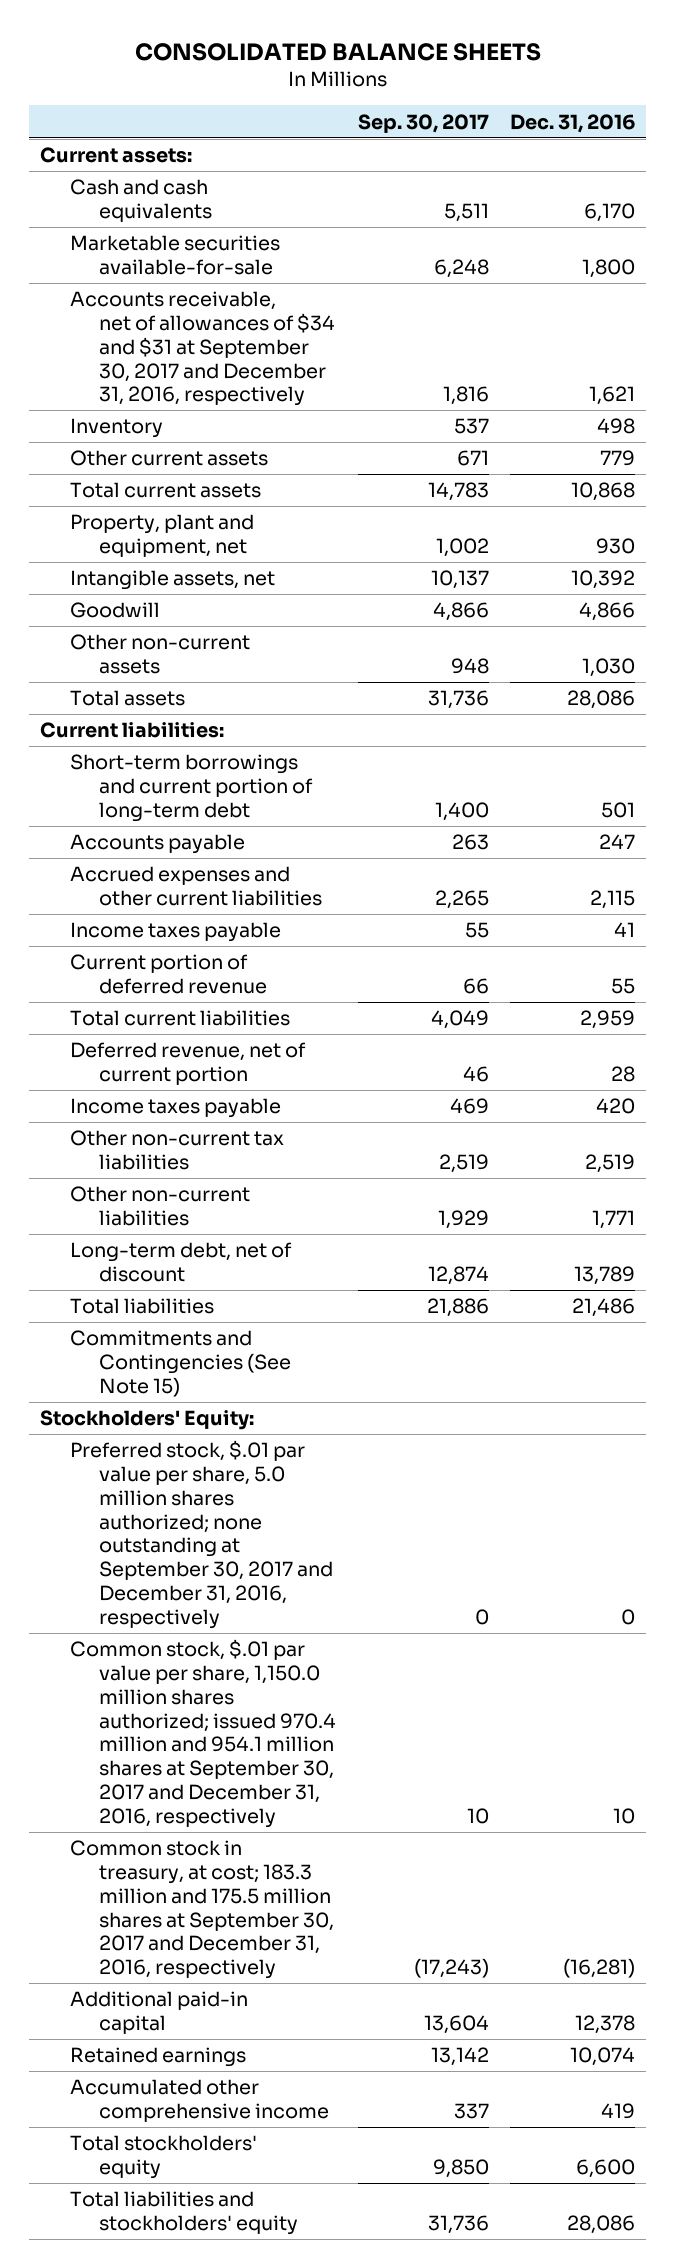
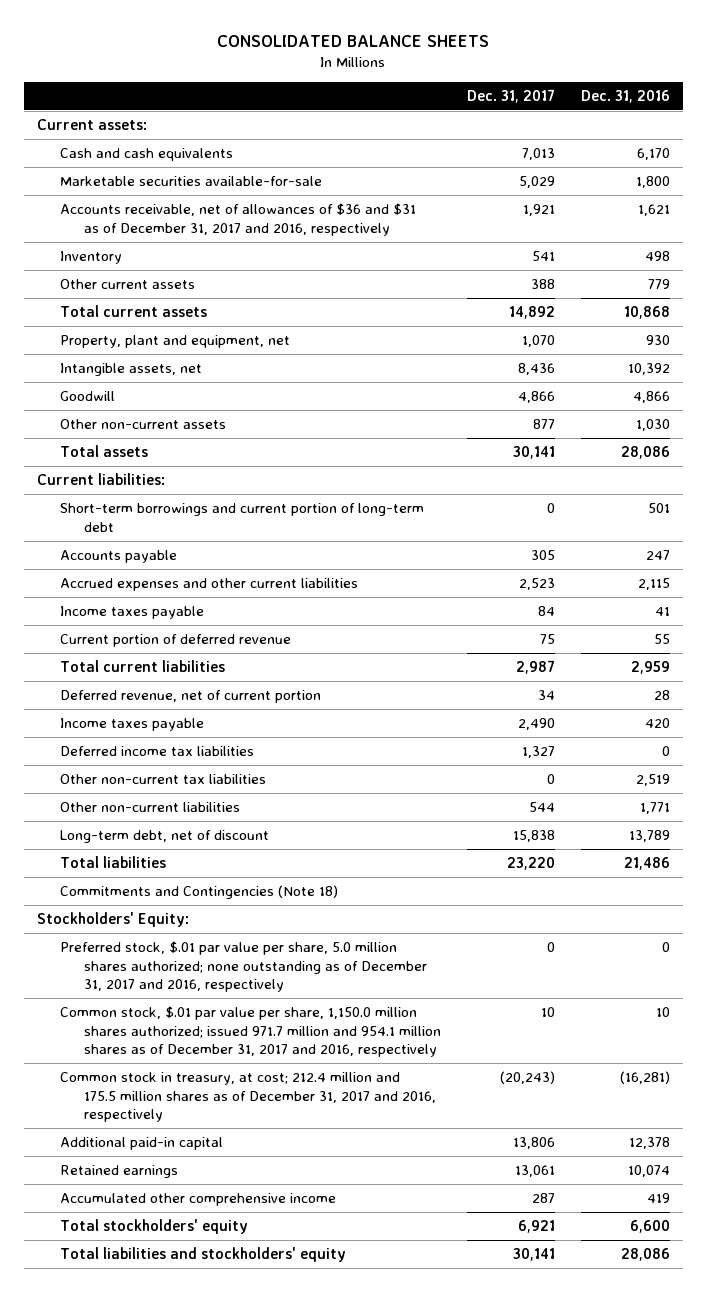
[357,113,489,133] Sep. 30, 2017 -> none
none -> [467,89,556,104] Dec. 31, 2017
[69,291,336,407] Accounts receivable, net of allowances of $34 and $31 at September 30, 2017 and December 31, 2016, respectively -> [60,203,417,236] Accounts receivable, net of allowances of $36 and $31 as of December 31, 2017 and 2016, respectively
none -> [60,746,255,757] Deferred income tax liabilities
[69,1330,292,1397] Commitments and Contingencies (See Note 15) -> [60,885,339,900] Commitments and Contingencies (Note 18)
[69,1440,334,1629] Preferred stock, $.01 par value per share, 5.0 million shares authorized; none outstanding at September 30, 2017 and December 31, 2016, respectively -> [60,941,428,993] Preferred stock, $.01 par value per share, 5.0 million shares authorized; none outstanding as of December 31, 2017 and 2016, respectively
[69,1639,337,1828] Common stock, $.01 par value per share, 1,150.0 million shares authorized; issued 970.4 million and 954.1 million shares at September 30, 2017 and December 31, 2016, respectively -> [60,1006,442,1058] Common stock, $.01 par value per share, 1,150.0 million shares authorized; issued 971.7 million and 954.1 million shares as of December 31, 2017 and 2016, respectively
[69,1840,335,1980] Common stock in treasury, at cost; 183.3 million and 175.5 million shares at September 30, 2017 and December 31, 2016, respectively -> [60,1072,437,1123] Common stock in treasury, at cost; 212.4 million and 175.5 million shares as of December 31, 2017 and 2016, respectively

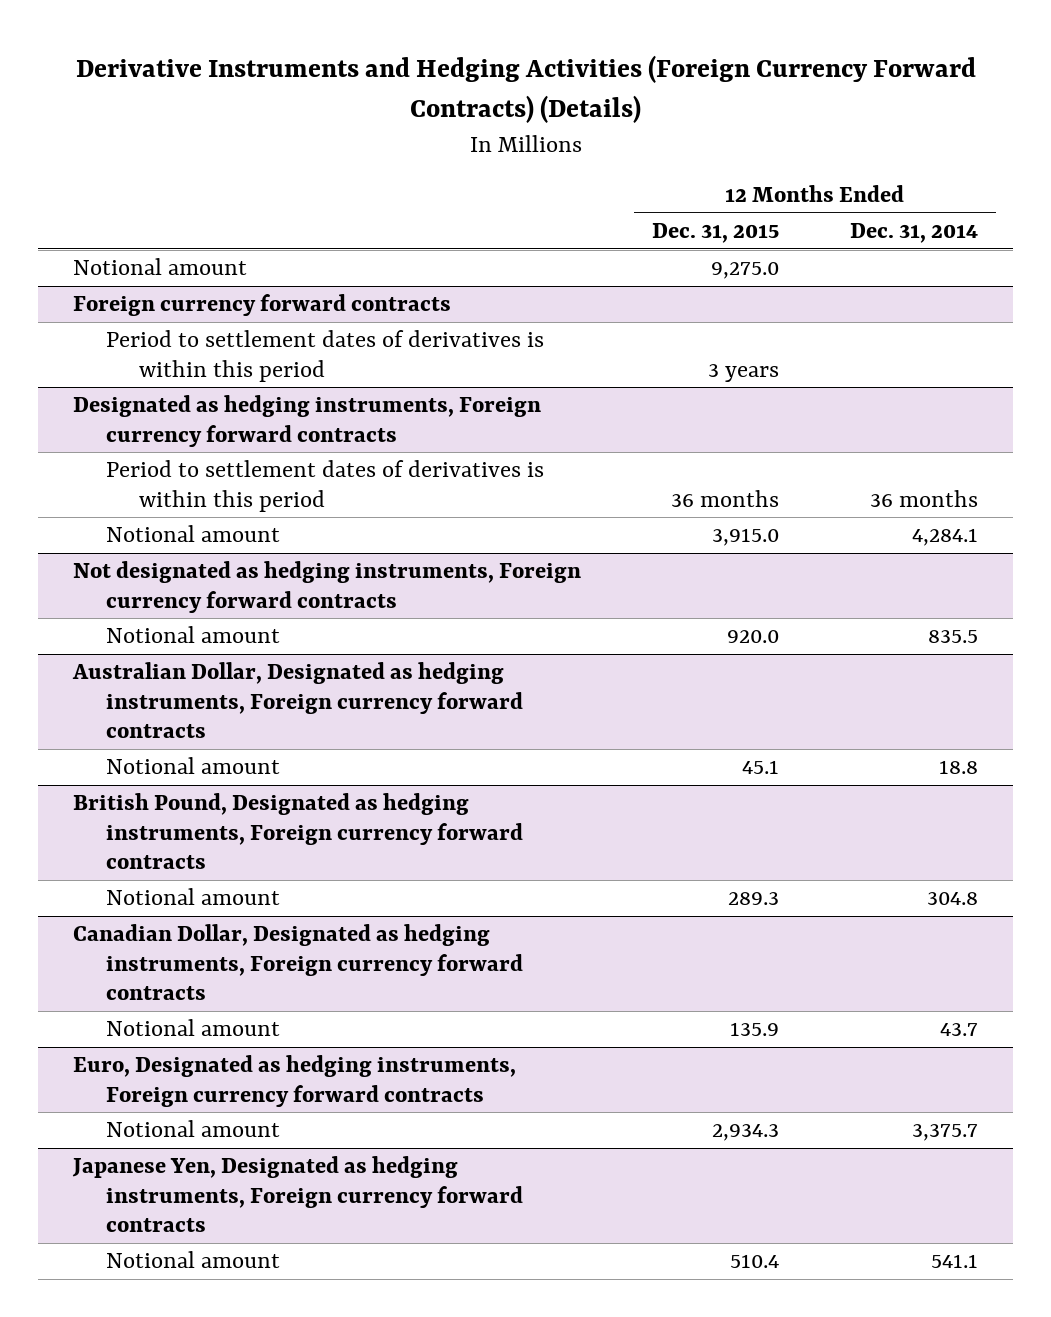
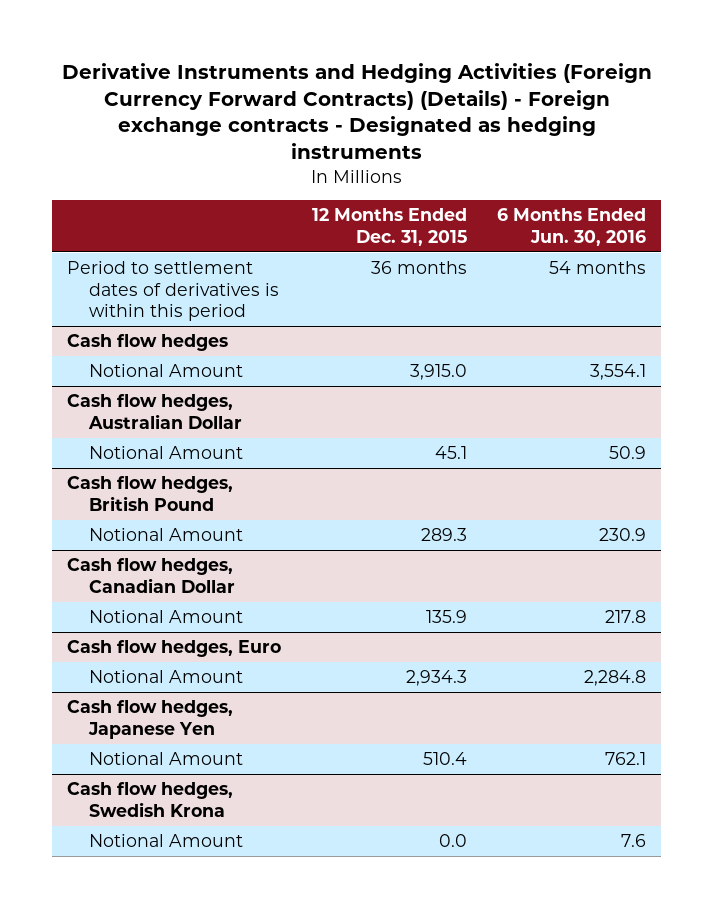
[75,55,976,124] Derivative Instruments and Hedging Activities (Foreign Currency Forward Contracts) (Details) -> [61,62,652,160] Derivative Instruments and Hedging Activities (Foreign Currency Forward Contracts) (Details) - Foreign exchange contracts - Designated as hedging instruments
[849,223,978,244] Dec. 31, 2014 -> none
none -> [497,208,647,246] 6 Months Ended Jun. 30, 2016
[73,258,248,276] Notional amount -> none
[73,294,452,317] Foreign currency forward contracts -> none
[106,330,545,382] Period to settlement dates of derivatives is within this period -> none
[73,395,542,447] Designated as hedging instruments, Foreign currency forward contracts -> none
[73,561,582,613] Not designated as hedging instruments, Foreign currency forward contracts -> none
[72,662,524,739] Australian Dollar, Designated as hedging instruments, Foreign currency forward contracts -> none
[73,793,524,870] British Pound, Designated as hedging instruments, Foreign currency forward contracts -> none
[73,924,524,1001] Canadian Dollar, Designated as hedging instruments, Foreign currency forward contracts -> none
[73,1055,517,1107] Euro, Designated as hedging instruments, Foreign currency forward contracts -> none
[72,1156,524,1233] Japanese Yen, Designated as hedging instruments, Foreign currency forward contracts -> none
none -> [67,334,229,352] Cash flow hedges
[106,525,281,543] Notional amount -> [88,364,243,378] Notional Amount
none -> [67,394,242,429] Cash flow hedges, Australian Dollar
[106,626,281,644] Notional amount -> [88,446,243,460] Notional Amount
[727,630,780,644] 920.0 -> [434,446,467,460] 45.1
none -> [67,476,234,511] Cash flow hedges, British Pound
[106,757,281,775] Notional amount -> [88,528,243,542] Notional Amount
[742,760,780,775] 45.1 -> [420,528,467,542] 289.3
none -> [67,558,235,593] Cash flow hedges, Canadian Dollar
[106,888,281,906] Notional amount -> [88,610,243,624] Notional Amount
[728,892,780,906] 289.3 -> [425,610,467,624] 135.9
none -> [67,640,282,658] Cash flow hedges, Euro
[106,1019,281,1037] Notional amount -> [88,670,243,684] Notional Amount
[730,1022,780,1037] 135.9 -> [405,670,467,687] 2,934.3
none -> [67,700,234,739] Cash flow hedges, Japanese Yen
[106,1120,281,1138] Notional amount -> [88,752,243,766] Notional Amount
[712,1124,780,1142] 2,934.3 -> [422,752,467,766] 510.4
none -> [67,782,234,817] Cash flow hedges, Swedish Krona
[106,1251,281,1269] Notional amount -> [88,834,243,848] Notional Amount
[730,1254,780,1269] 510.4 -> [438,834,467,848] 0.0

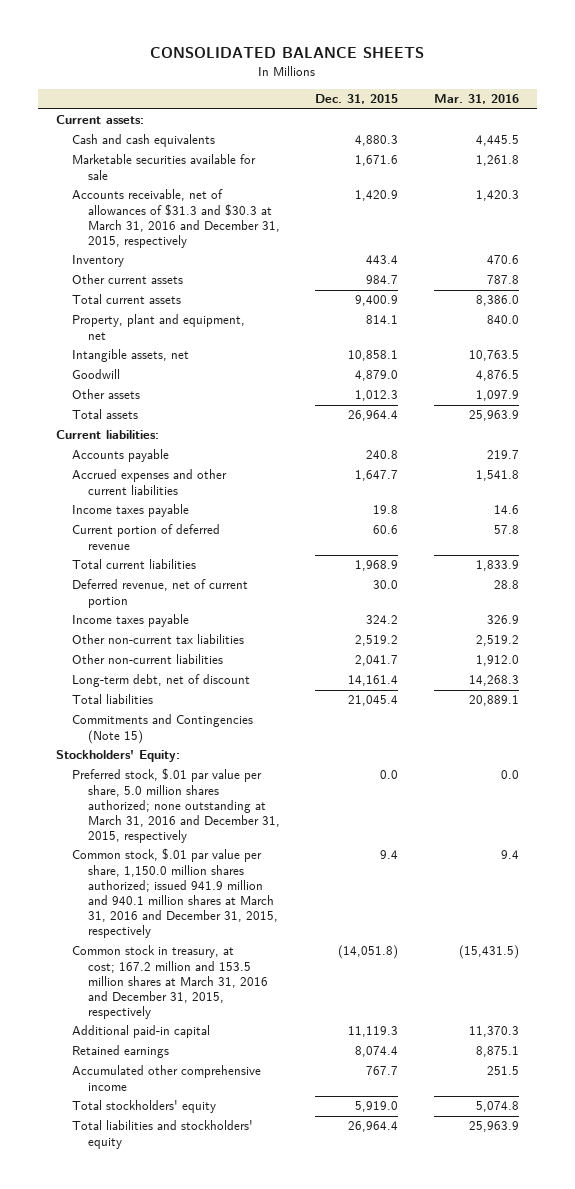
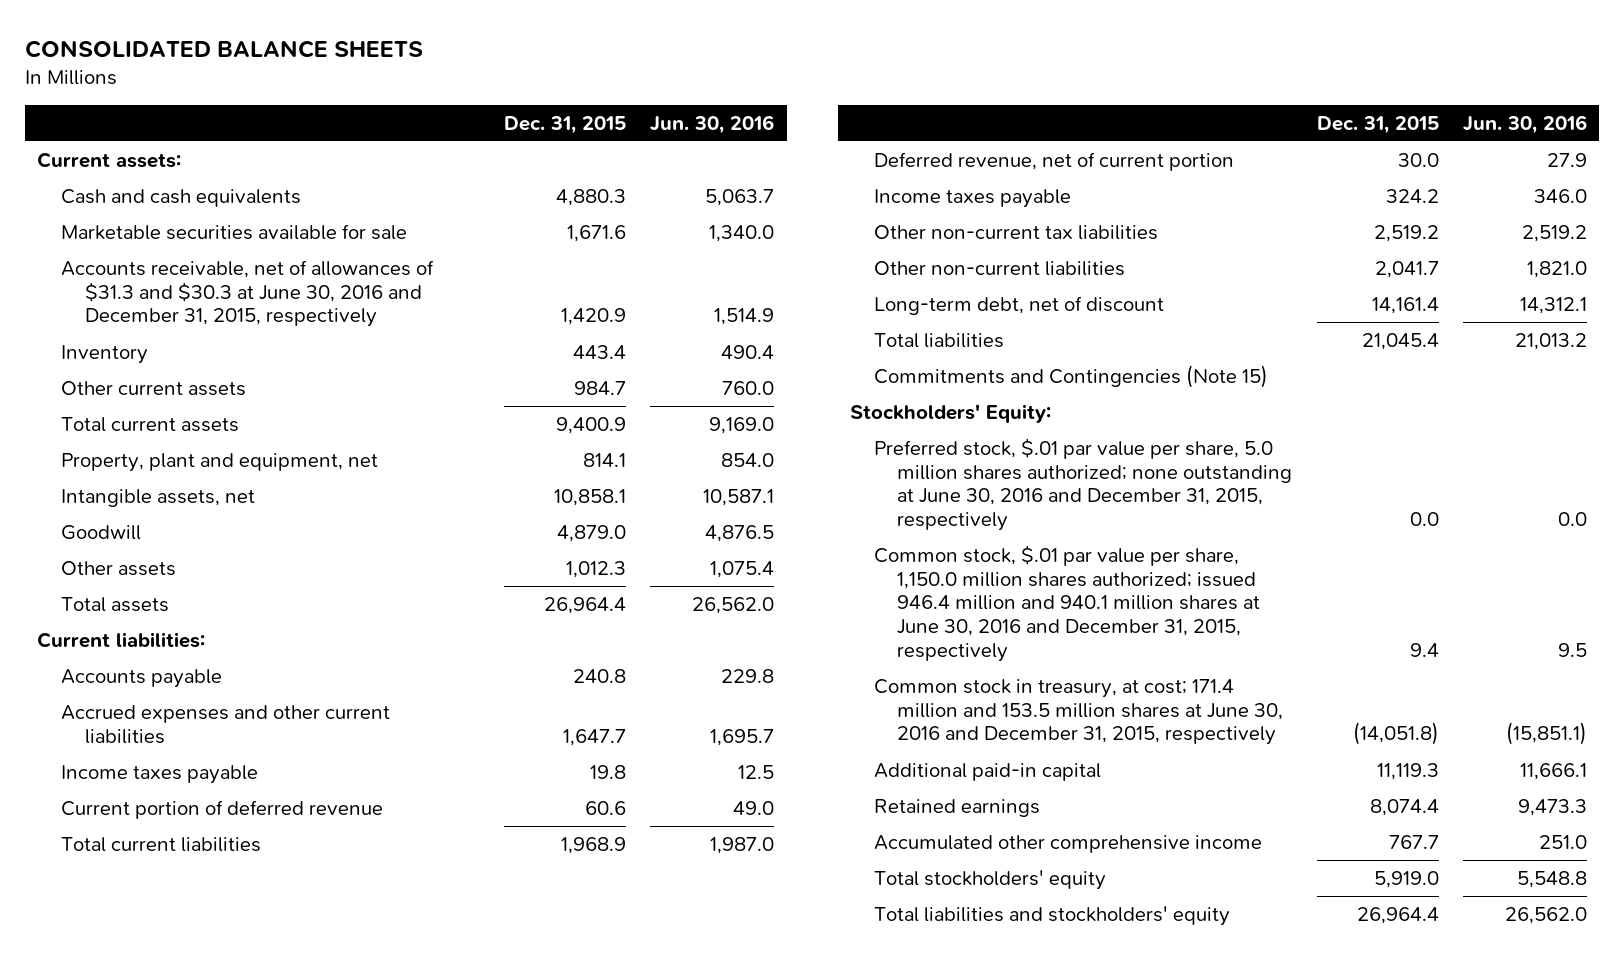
[433,94,519,105] Mar. 31, 2016 -> none
none -> [650,114,775,134] Jun. 30, 2016
[71,189,281,248] Accounts receivable, net of allowances of $31.3 and $30.3 at March 31, 2016 and December 31, 2015, respectively -> [60,259,434,328] Accounts receivable, net of allowances of $31.3 and $30.3 at June 30, 2016 and December 31, 2015, respectively
[71,768,281,844] Preferred stock, $.01 par value per share, 5.0 million shares authorized; none outstanding at March 31, 2016 and December 31, 2015, respectively -> [873,437,1293,532] Preferred stock, $.01 par value per share, 5.0 million shares authorized; none outstanding at June 30, 2016 and December 31, 2015, respectively
[71,848,279,939] Common stock, $.01 par value per share, 1,150.0 million shares authorized; issued 941.9 million and 940.1 million shares at March 31, 2016 and December 31, 2015, respectively -> [873,544,1261,662] Common stock, $.01 par value per share, 1,150.0 million shares authorized; issued 946.4 million and 940.1 million shares at June 30, 2016 and December 31, 2015, respectively
[71,945,269,1020] Common stock in treasury, at cost; 167.2 million and 153.5 million shares at March 31, 2016 and December 31, 2015, respectively -> [873,678,1284,746] Common stock in treasury, at cost; 171.4 million and 153.5 million shares at June 30, 2016 and December 31, 2015, respectively

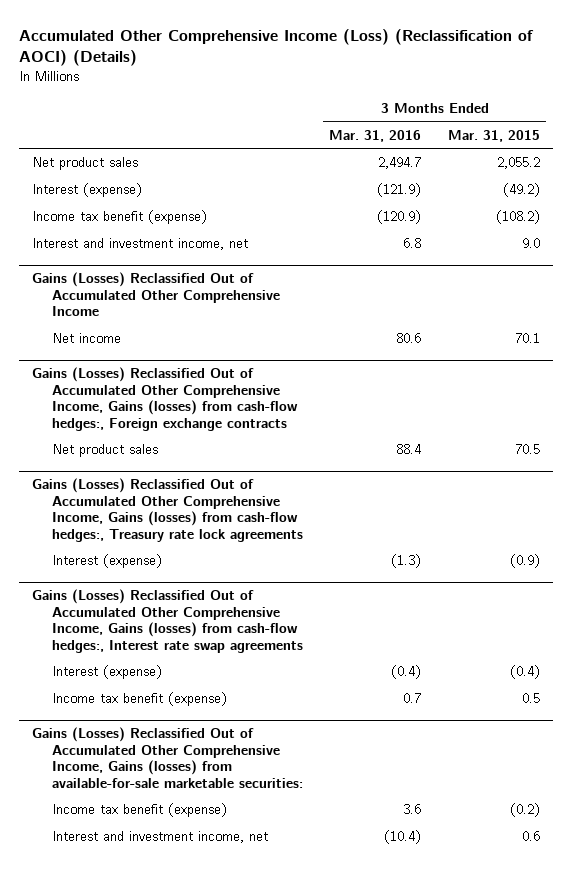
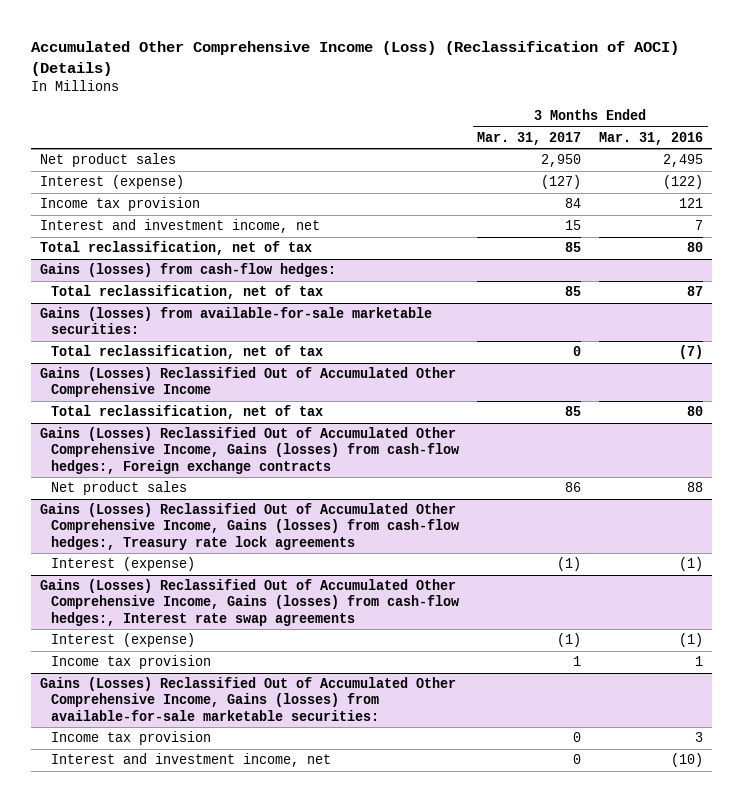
[447,129,540,142] Mar. 31, 2015 -> none
none -> [477,131,582,145] Mar. 31, 2017
[378,157,422,170] 2,494.7 -> [663,154,704,168] 2,495
[377,183,422,198] (121.9) -> [663,175,704,190] (122)
[32,210,208,225] Income tax benefit (expense) -> [40,197,201,212] Income tax provision
[377,210,422,225] (120.9) -> [679,198,704,209] 121
[403,238,422,249] 6.8 -> [695,220,704,231] 7
none -> [40,241,313,256] Total reclassification, net of tax
none -> [40,263,337,278] Gains (losses) from cash-flow hedges:
none -> [51,285,324,300] Total reclassification, net of tax
none -> [40,307,433,335] Gains (losses) from available-for-sale marketable securities:
none -> [51,345,324,360] Total reclassification, net of tax
[52,333,122,344] Net income -> none
none -> [51,405,324,420] Total reclassification, net of tax
[396,444,422,455] 88.4 -> [687,482,704,493] 88
[391,554,422,569] (1.3) -> [679,557,704,572] (1)
[391,665,422,680] (0.4) -> [679,633,704,648] (1)
[52,692,228,707] Income tax benefit (expense) -> [51,655,212,670] Income tax provision
[403,693,422,704] 0.7 -> [695,656,704,667] 1
[52,803,228,818] Income tax benefit (expense) -> [51,731,212,746] Income tax provision
[403,804,422,815] 3.6 -> [695,732,704,743] 3
[384,830,422,845] (10.4) -> [671,753,704,768] (10)

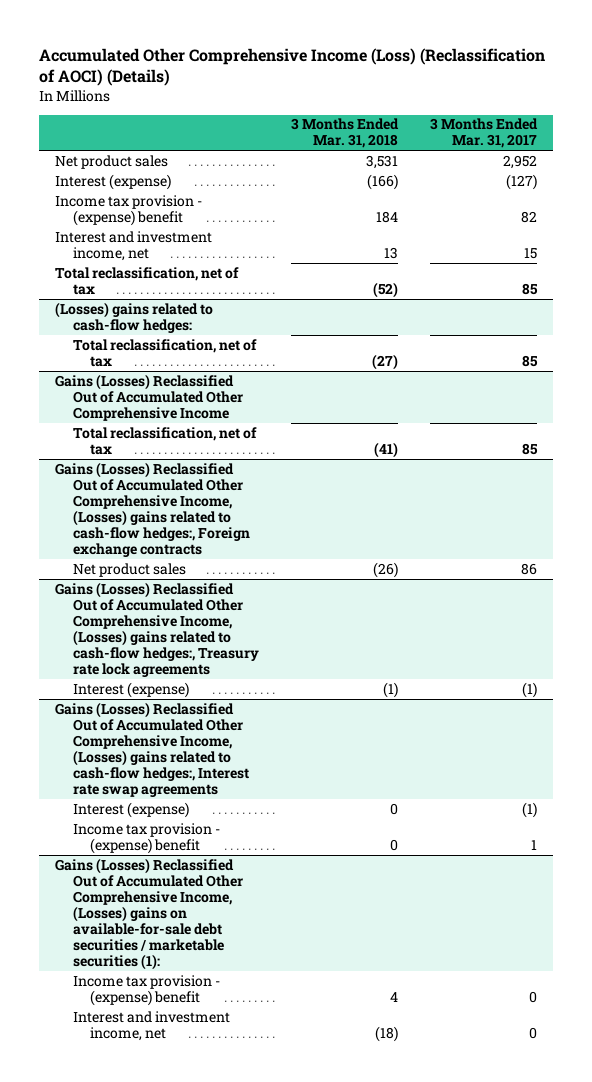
[599,131,704,145] Mar. 31, 2016 -> none
none -> [290,118,399,149] 3 Months Ended Mar. 31, 2018
[541,154,582,168] 2,950 -> [503,154,538,169] 2,952
[40,197,201,212] Income tax provision -> [55,194,203,226] Income tax provision - (expense) benefit
[565,198,582,209] 84 -> [521,210,538,223] 82
[40,263,337,278] Gains (losses) from cash-flow hedges: -> [55,301,214,333] (Losses) gains related to cash-flow hedges:
[40,307,433,335] Gains (losses) from available-for-sale marketable securities: -> none
[51,345,324,360] Total reclassification, net of tax -> none
[40,427,461,474] Gains (Losses) Reclassified Out of Accumulated Other Comprehensive Income, Gains (losses) from cash-flow hedges:, Foreign exchange contracts -> [55,461,250,558] Gains (Losses) Reclassified Out of Accumulated Other Comprehensive Income, (Losses) gains related to cash-flow hedges:, Foreign exchange contracts
[40,503,461,550] Gains (Losses) Reclassified Out of Accumulated Other Comprehensive Income, Gains (losses) from cash-flow hedges:, Treasury rate lock agreements -> [55,581,259,678] Gains (Losses) Reclassified Out of Accumulated Other Comprehensive Income, (Losses) gains related to cash-flow hedges:, Treasury rate lock agreements
[40,579,461,626] Gains (Losses) Reclassified Out of Accumulated Other Comprehensive Income, Gains (losses) from cash-flow hedges:, Interest rate swap agreements -> [55,701,249,798] Gains (Losses) Reclassified Out of Accumulated Other Comprehensive Income, (Losses) gains related to cash-flow hedges:, Interest rate swap agreements
[51,655,212,670] Income tax provision -> [72,822,220,854] Income tax provision - (expense) benefit
[40,677,457,721] Gains (Losses) Reclassified Out of Accumulated Other Comprehensive Income, Gains (losses) from available-for-sale marketable securities: -> [55,857,243,971] Gains (Losses) Reclassified Out of Accumulated Other Comprehensive Income, (Losses) gains on available-for-sale debt securities / marketable securities (1):
[51,731,212,746] Income tax provision -> [72,974,220,1006] Income tax provision - (expense) benefit

